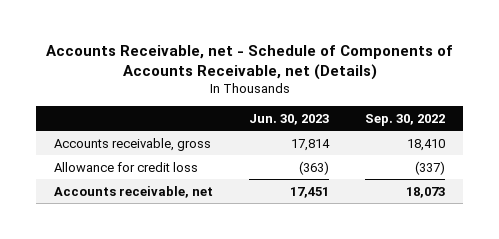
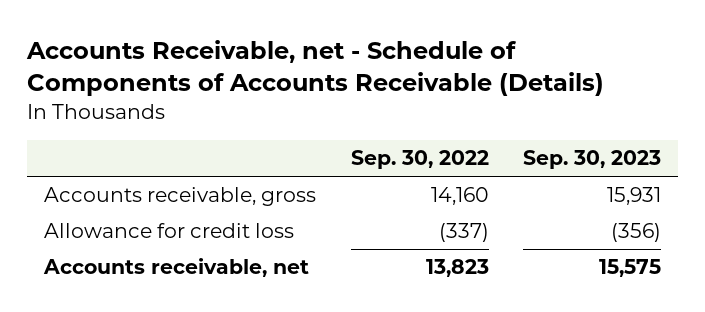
[45,44,453,80] Accounts Receivable, net - Schedule of Components of Accounts Receivable, net (Details) -> [26,40,605,97] Accounts Receivable, net - Schedule of Components of Accounts Receivable (Details)
[249,113,330,125] Jun. 30, 2023 -> none
none -> [523,150,662,170] Sep. 30, 2023
[407,138,446,151] 18,410 -> [430,187,489,206] 14,160
[406,186,446,198] 18,073 -> [425,259,489,278] 13,823

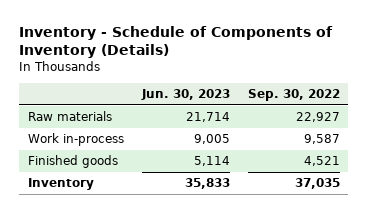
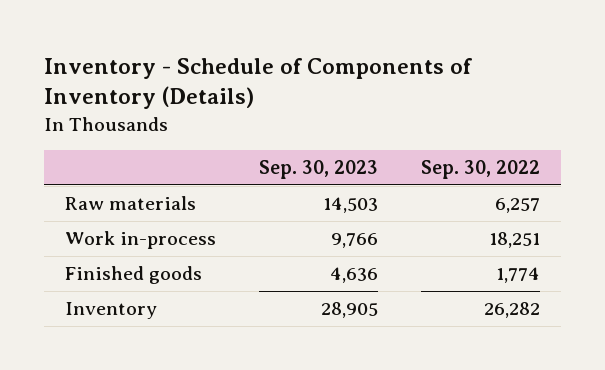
[140,89,230,101] Jun. 30, 2023 -> none
none -> [259,160,379,180] Sep. 30, 2023
[295,112,340,123] 22,927 -> [494,198,540,214] 6,257
[303,134,340,145] 9,587 -> [488,232,540,249] 18,251
[303,156,340,167] 4,521 -> [495,267,540,284] 1,774
[294,178,340,190] 37,035 -> [483,302,540,319] 26,282

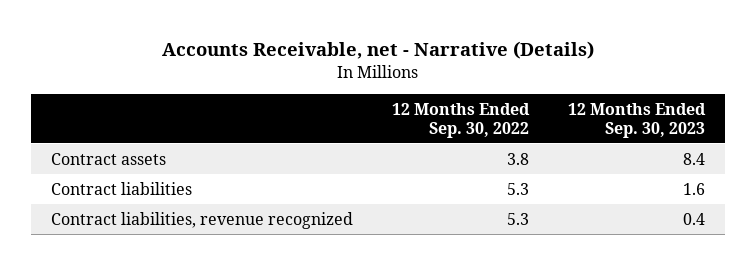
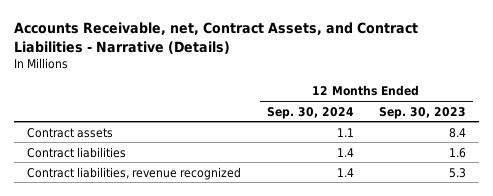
[162,41,595,60] Accounts Receivable, net - Narrative (Details) -> [14,22,419,54] Accounts Receivable, net, Contract Assets, and Contract Liabilities - Narrative (Details)
[392,102,531,138] 12 Months Ended Sep. 30, 2022 -> none
none -> [266,106,354,119] Sep. 30, 2024
[683,212,706,225] 0.4 -> [449,167,467,178] 5.3

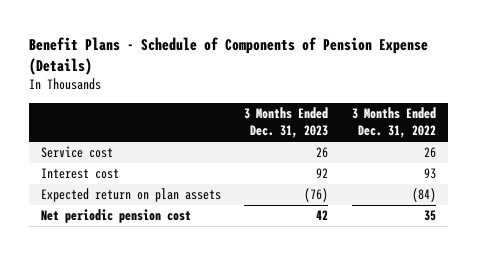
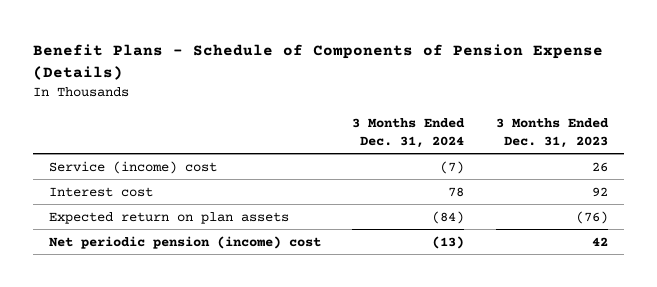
[352,107,437,139] 3 Months Ended Dec. 31, 2022 -> none
none -> [352,117,466,148] 3 Months Ended Dec. 31, 2024
[40,146,113,159] Service cost -> [49,160,218,174] Service (income) cost
[40,209,191,224] Net periodic pension cost -> [49,235,322,249] Net periodic pension (income) cost

